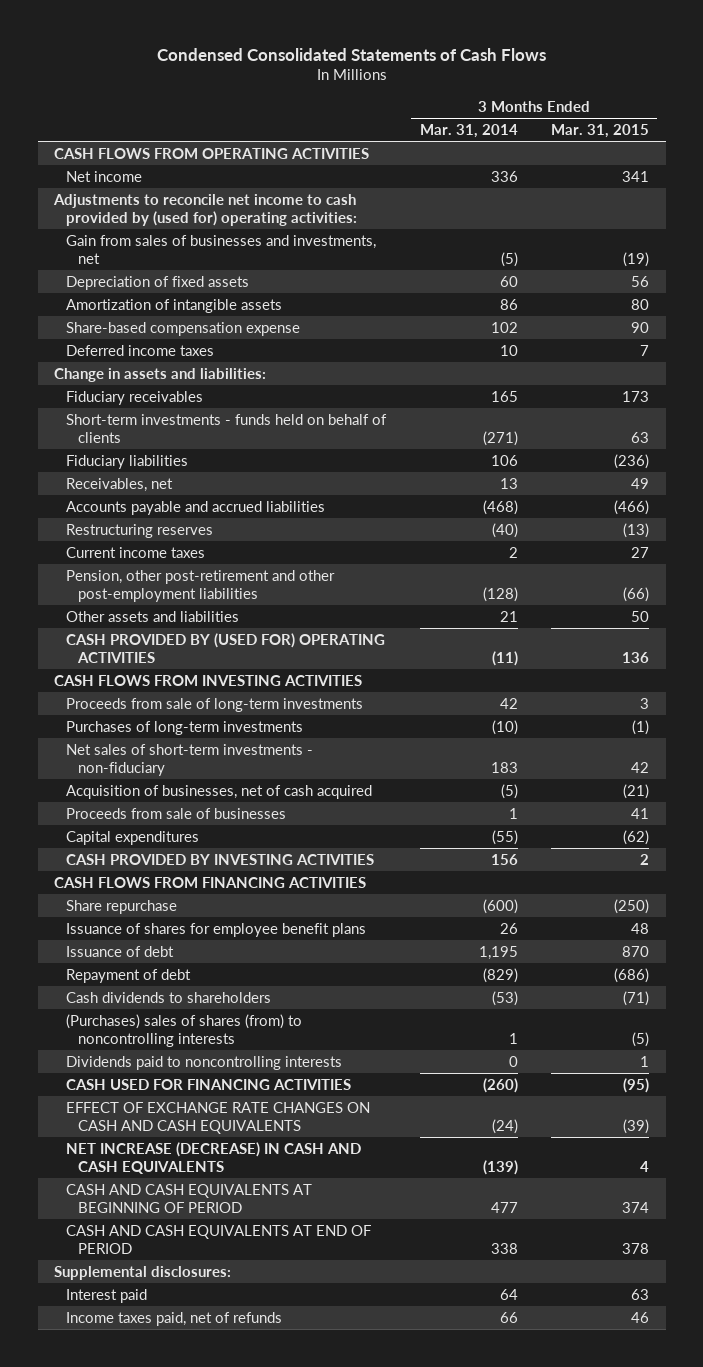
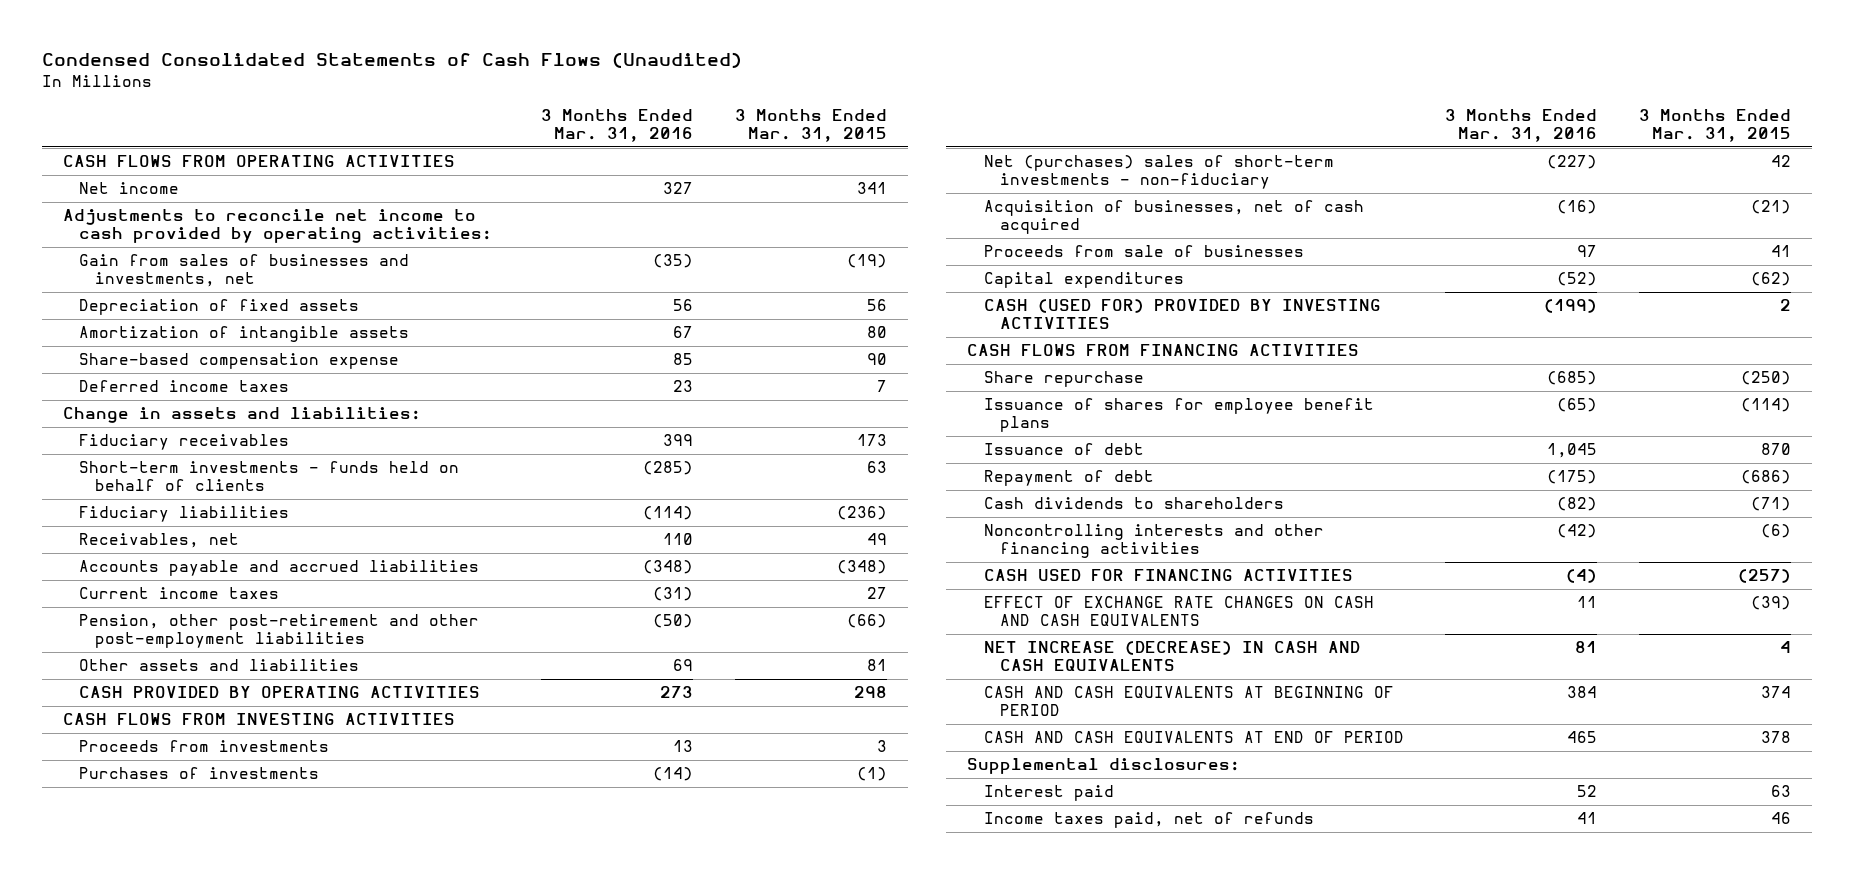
[156,47,546,61] Condensed Consolidated Statements of Cash Flows -> [41,51,742,68] Condensed Consolidated Statements of Cash Flows (Unaudited)
[419,124,518,139] Mar. 31, 2014 -> none
none -> [540,109,693,143] 3 Months Ended Mar. 31, 2016
[53,193,358,227] Adjustments to reconcile net income to cash provided by (used for) operating activities: -> [62,209,492,244] Adjustments to reconcile net income to cash provided by operating activities:
[66,523,214,538] Restructuring reserves -> none
[613,499,649,515] (466) -> [836,560,887,575] (348)
[630,610,649,622] 50 -> [866,659,887,672] 81
[66,632,386,664] CASH PROVIDED BY (USED FOR) OPERATING ACTIVITIES -> [78,686,480,699] CASH PROVIDED BY OPERATING ACTIVITIES
[621,652,649,664] 136 -> [853,686,887,699] 298
[66,697,364,712] Proceeds from sale of long-term investments -> [78,740,329,753] Proceeds from investments
[66,720,304,735] Purchases of long-term investments -> [78,767,319,780] Purchases of investments
[66,743,314,777] Net sales of short-term investments - non-fiduciary -> [983,155,1334,190] Net (purchases) sales of short-term investments - non-fiduciary
[66,853,375,865] CASH PROVIDED BY INVESTING ACTIVITIES -> [983,299,1381,330] CASH (USED FOR) PROVIDED BY INVESTING ACTIVITIES
[630,922,649,934] 48 -> [1741,398,1792,413] (114)
[66,1013,303,1048] (Purchases) sales of shares (from) to noncontrolling interests -> none
[66,1055,343,1070] Dividends paid to noncontrolling interests -> none
none -> [983,524,1324,559] Noncontrolling interests and other financing activities
[622,1077,649,1093] (95) -> [1738,569,1792,584] (257)

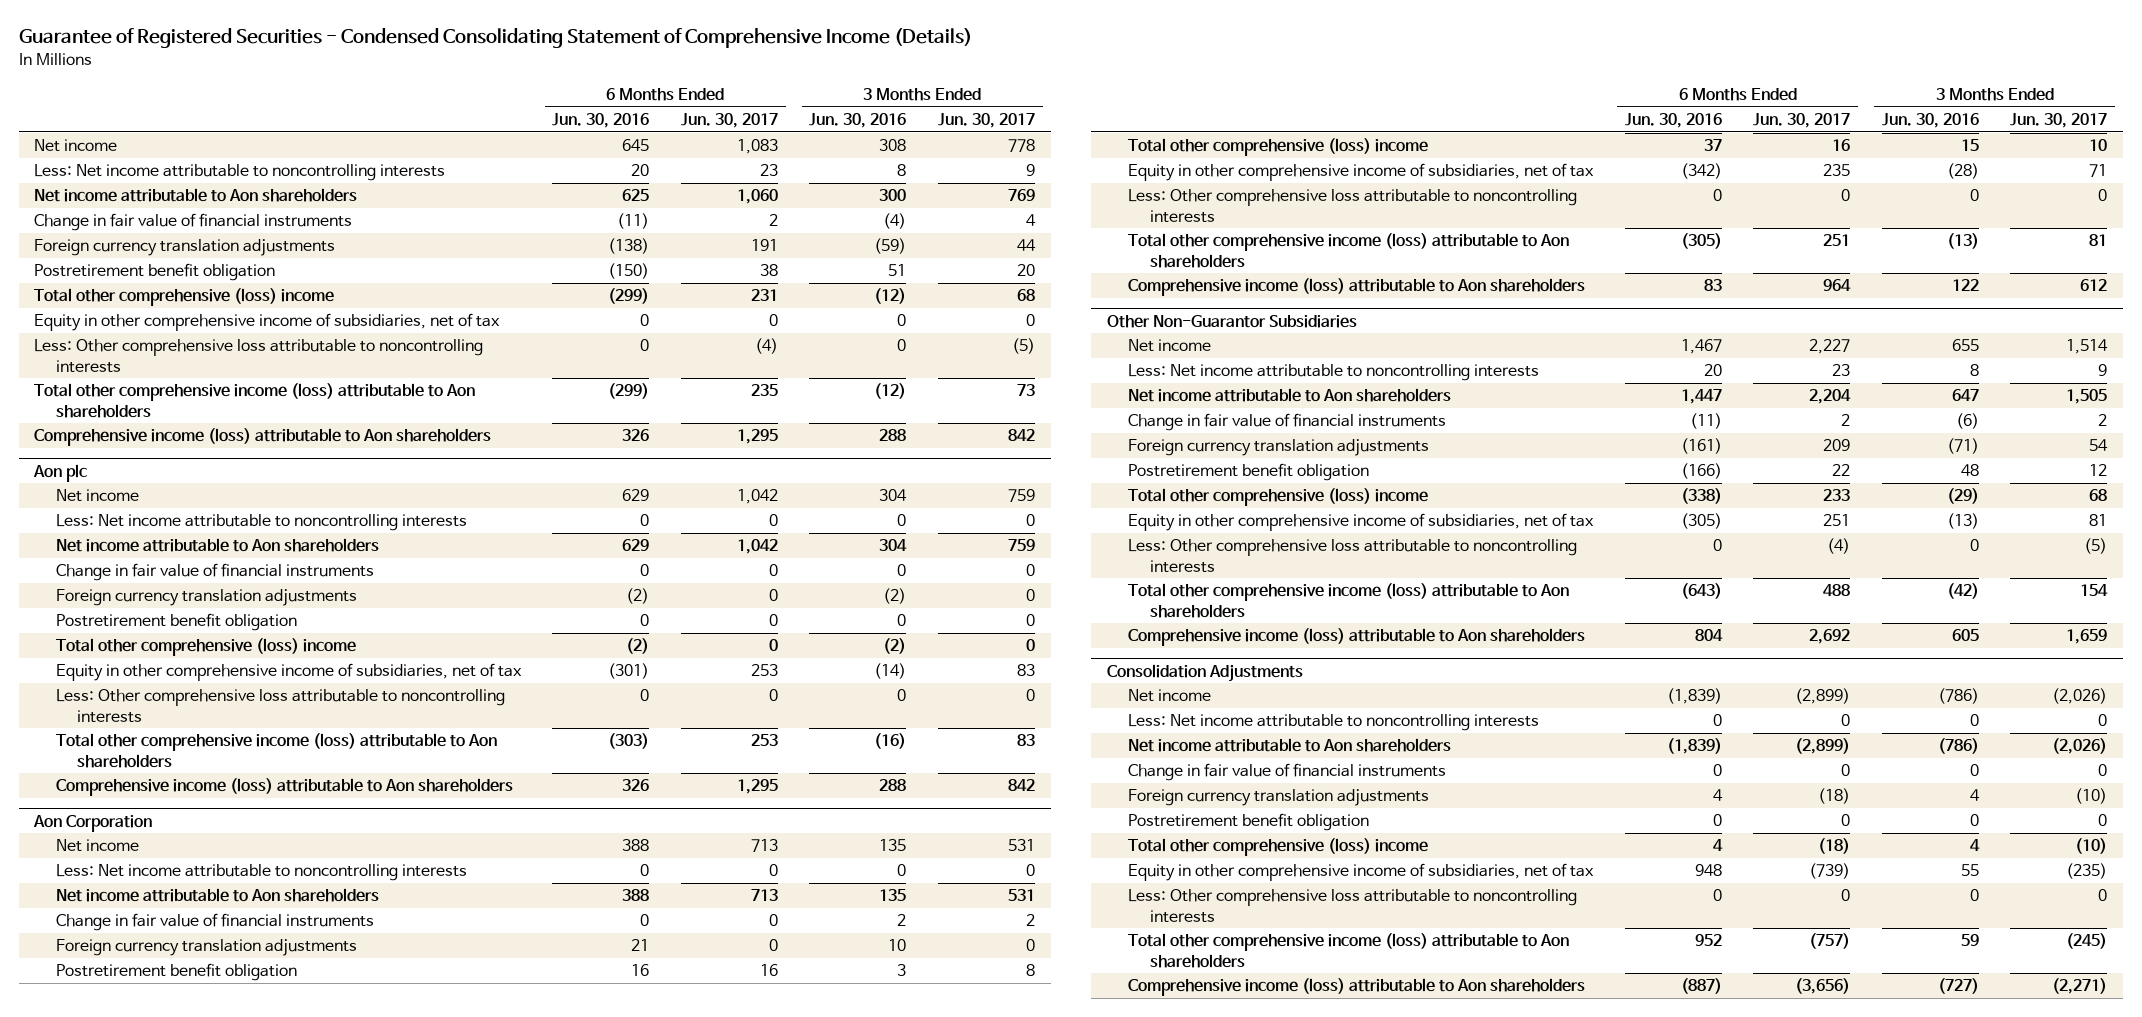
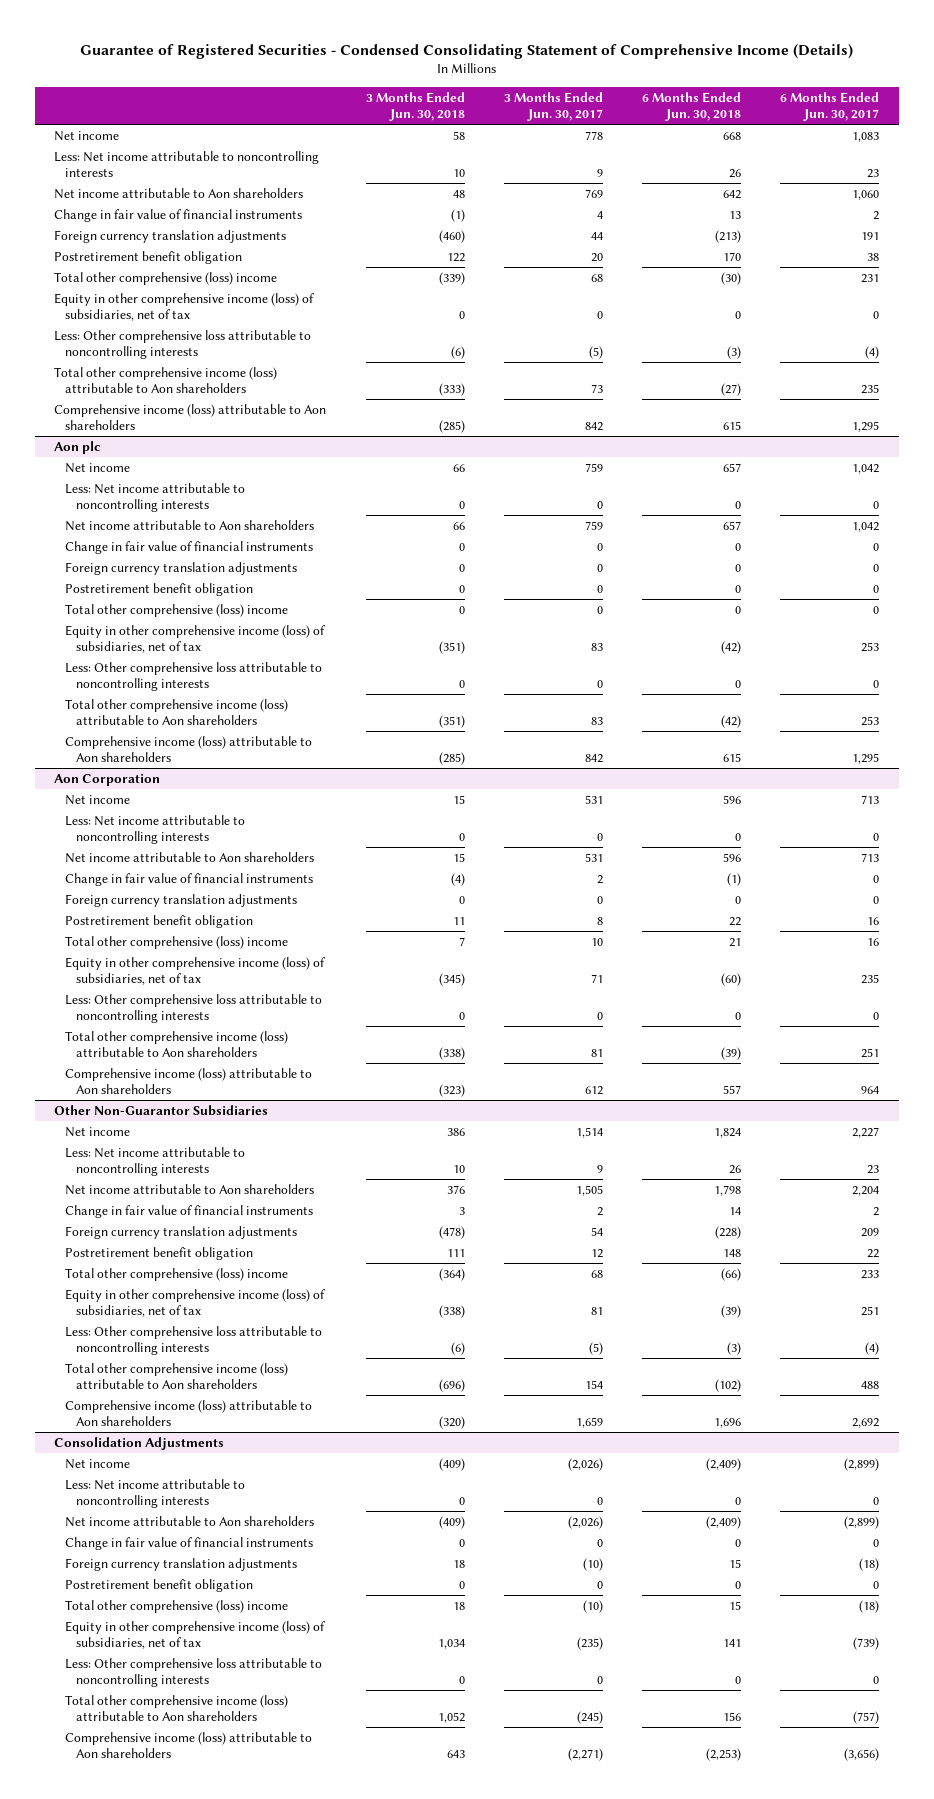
[552,112,650,128] Jun. 30, 2016 -> none
[809,112,907,128] Jun. 30, 2016 -> none
none -> [365,91,465,122] 3 Months Ended Jun. 30, 2018
none -> [642,91,742,122] 6 Months Ended Jun. 30, 2018
[34,313,501,332] Equity in other comprehensive income of subsidiaries, net of tax -> [54,292,315,322] Equity in other comprehensive income (loss) of subsidiaries, net of tax
[55,663,522,682] Equity in other comprehensive income of subsidiaries, net of tax -> [65,624,326,654] Equity in other comprehensive income (loss) of subsidiaries, net of tax
[1128,163,1595,182] Equity in other comprehensive income of subsidiaries, net of tax -> [65,956,326,986] Equity in other comprehensive income (loss) of subsidiaries, net of tax
[1128,513,1595,532] Equity in other comprehensive income of subsidiaries, net of tax -> [65,1288,326,1318] Equity in other comprehensive income (loss) of subsidiaries, net of tax
[1128,863,1595,882] Equity in other comprehensive income of subsidiaries, net of tax -> [65,1620,326,1650] Equity in other comprehensive income (loss) of subsidiaries, net of tax

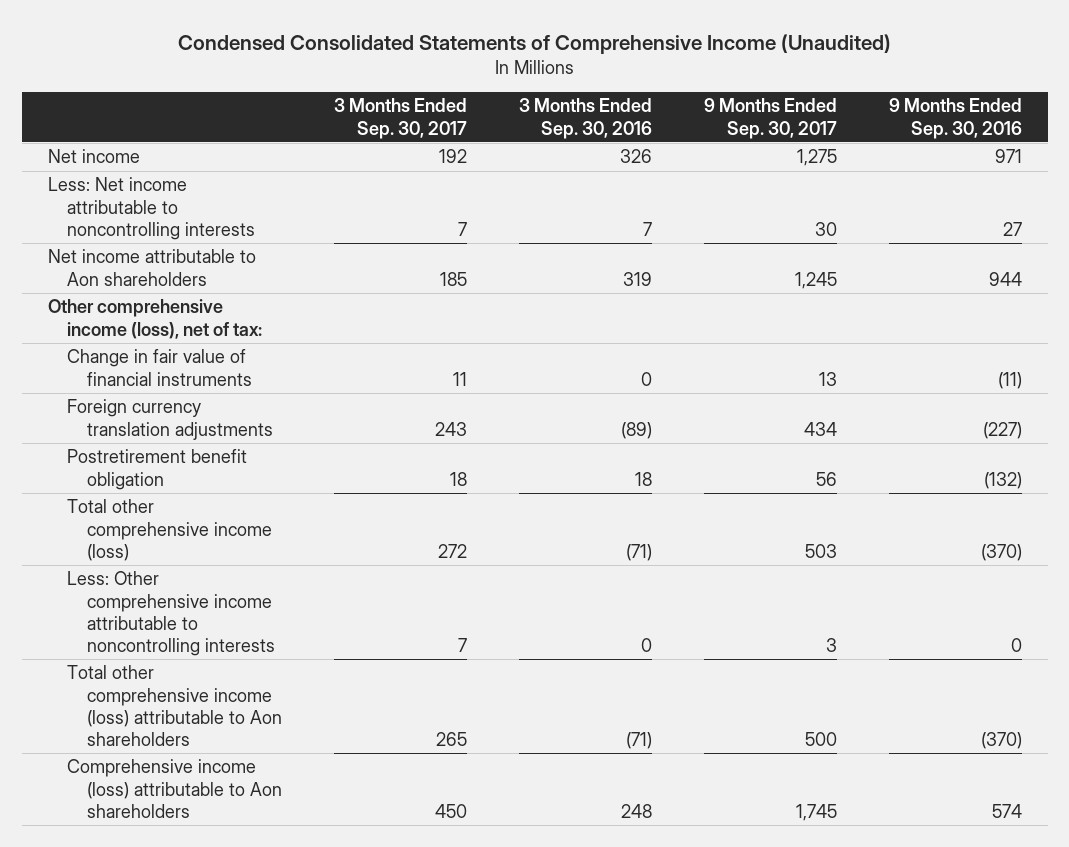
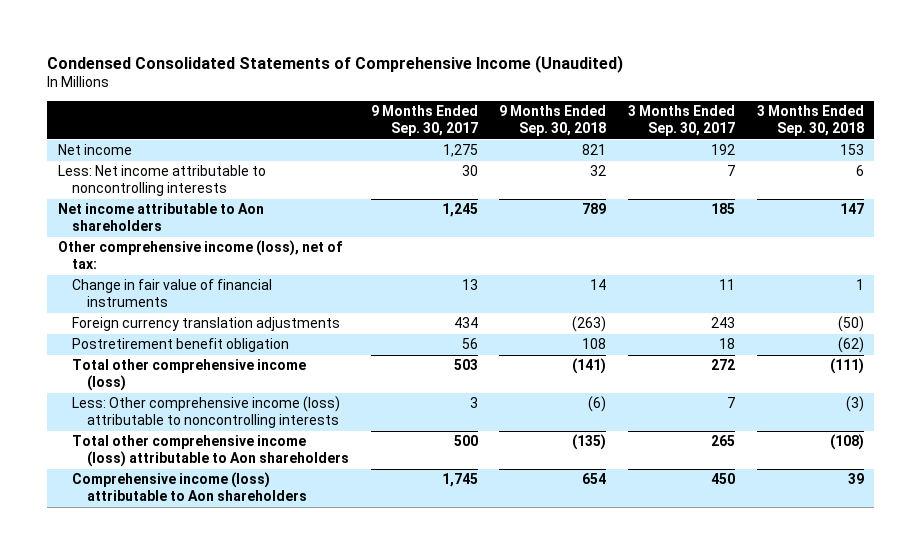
[518,98,652,139] 3 Months Ended Sep. 30, 2016 -> none
[888,98,1022,139] 9 Months Ended Sep. 30, 2016 -> none
none -> [499,105,607,137] 9 Months Ended Sep. 30, 2018
none -> [756,105,864,137] 3 Months Ended Sep. 30, 2018
[67,571,275,656] Less: Other comprehensive income attributable to noncontrolling interests -> [72,396,341,429] Less: Other comprehensive income (loss) attributable to noncontrolling interests

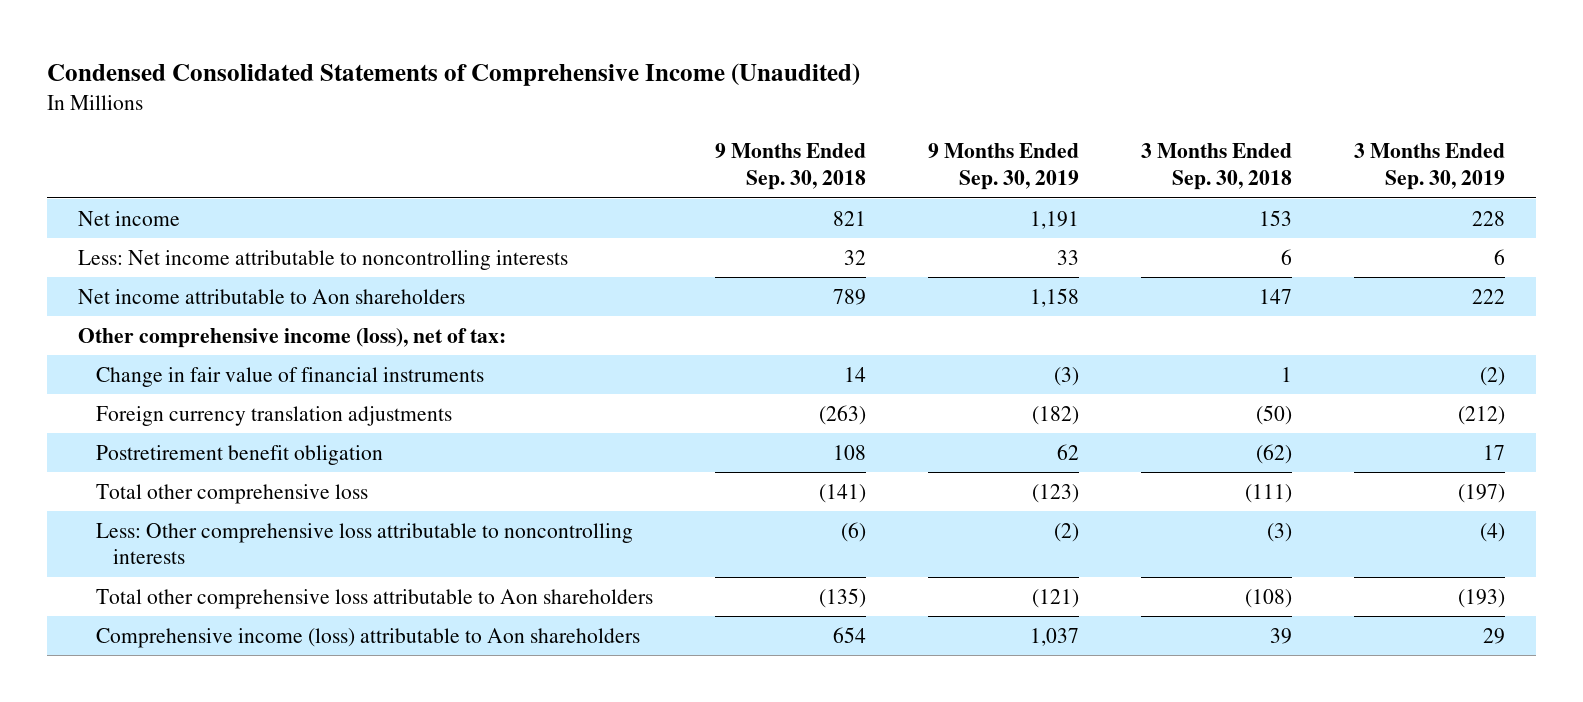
[370,105,478,137] 9 Months Ended Sep. 30, 2017 -> none
[627,105,735,137] 3 Months Ended Sep. 30, 2017 -> none
none -> [927,143,1079,191] 9 Months Ended Sep. 30, 2019
none -> [1354,143,1506,191] 3 Months Ended Sep. 30, 2019
[72,359,307,392] Total other comprehensive income (loss) -> [95,483,368,504] Total other comprehensive loss
[72,396,341,429] Less: Other comprehensive income (loss) attributable to noncontrolling interests -> [95,522,633,565] Less: Other comprehensive loss attributable to noncontrolling interests
[72,435,349,468] Total other comprehensive income (loss) attributable to Aon shareholders -> [95,588,653,609] Total other comprehensive loss attributable to Aon shareholders

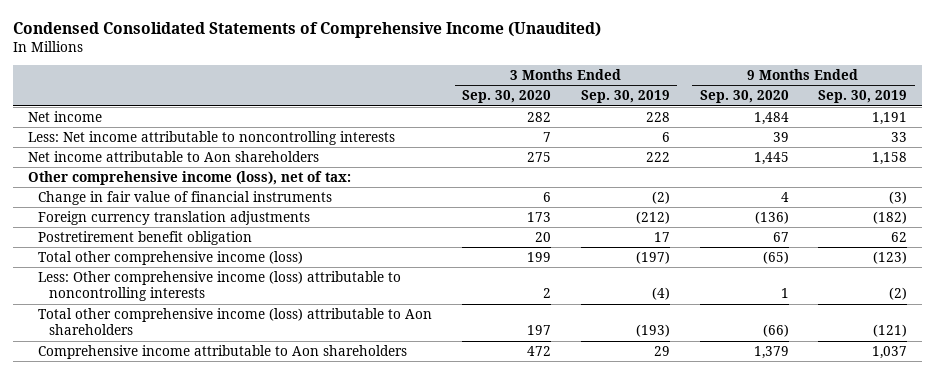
[714,143,866,191] 9 Months Ended Sep. 30, 2018 -> none
[1140,143,1292,191] 3 Months Ended Sep. 30, 2018 -> none
none -> [462,90,552,104] Sep. 30, 2020
none -> [699,90,789,104] Sep. 30, 2020
[95,483,368,504] Total other comprehensive loss -> [38,250,304,265] Total other comprehensive income (loss)
[95,522,633,565] Less: Other comprehensive loss attributable to noncontrolling interests -> [38,270,402,302] Less: Other comprehensive income (loss) attributable to noncontrolling interests
[95,588,653,609] Total other comprehensive loss attributable to Aon shareholders -> [38,307,433,336] Total other comprehensive income (loss) attributable to Aon shareholders
[95,627,640,648] Comprehensive income (loss) attributable to Aon shareholders -> [38,344,408,359] Comprehensive income attributable to Aon shareholders

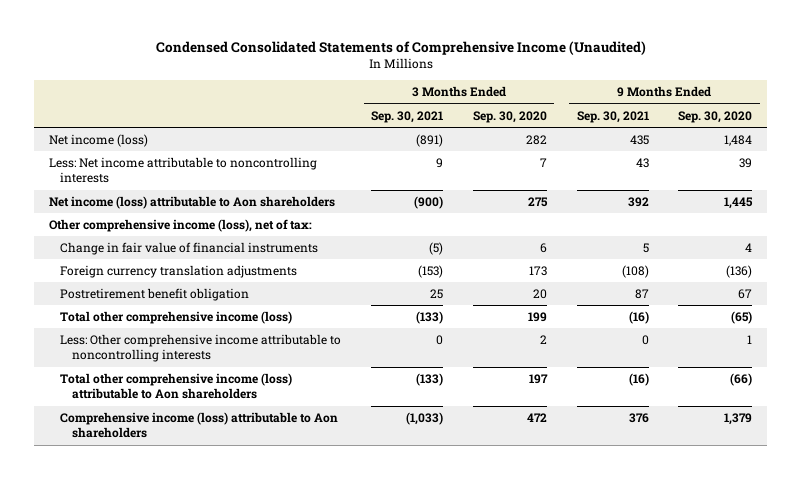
[580,90,670,104] Sep. 30, 2019 -> none
[818,90,908,104] Sep. 30, 2019 -> none
none -> [371,110,444,123] Sep. 30, 2021
none -> [576,110,649,123] Sep. 30, 2021
[27,110,102,122] Net income -> [48,133,148,147] Net income (loss)
[27,150,319,162] Net income attributable to Aon shareholders -> [48,195,335,209] Net income (loss) attributable to Aon shareholders
[38,270,402,302] Less: Other comprehensive income (loss) attributable to noncontrolling interests -> [60,333,342,363] Less: Other comprehensive income attributable to noncontrolling interests
[38,344,408,359] Comprehensive income attributable to Aon shareholders -> [60,411,339,439] Comprehensive income (loss) attributable to Aon shareholders

